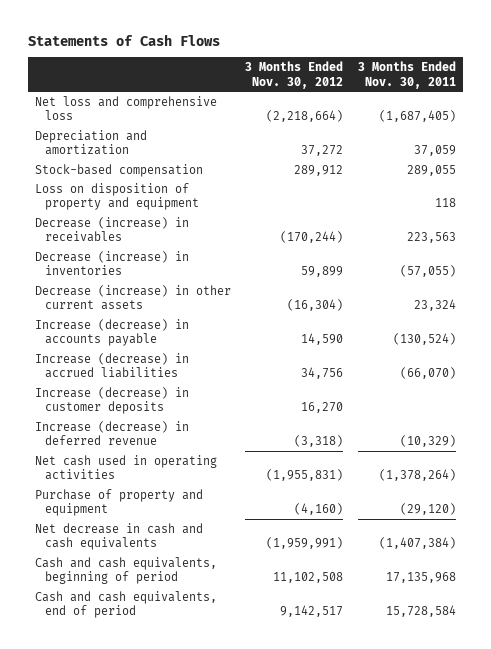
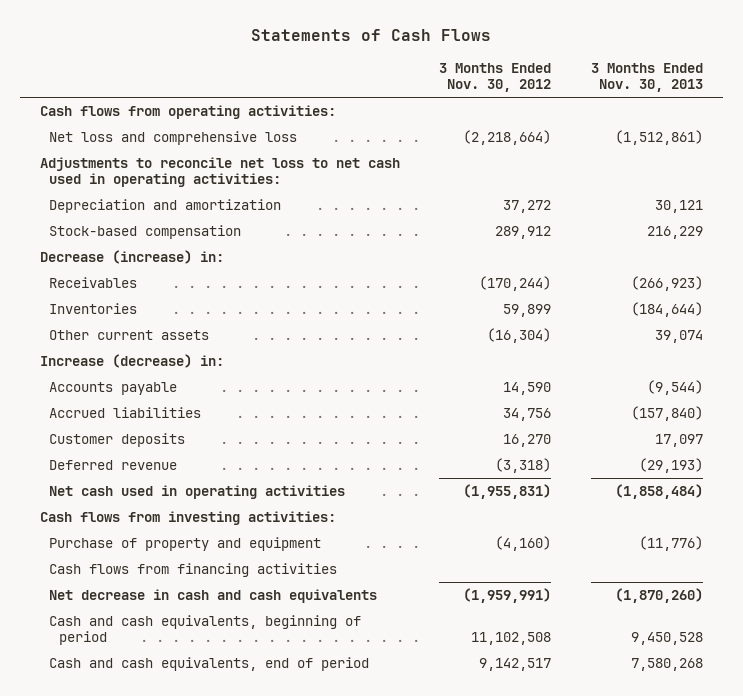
[357,60,456,89] 3 Months Ended Nov. 30, 2011 -> none
none -> [590,63,703,92] 3 Months Ended Nov. 30, 2013
none -> [39,105,336,120] Cash flows from operating activities:
none -> [39,157,400,187] Adjustments to reconcile net loss to net cash used in operating activities:
[34,182,200,211] Loss on disposition of property and equipment -> none
none -> [39,250,224,265] Decrease (increase) in:
[34,216,189,243] Decrease (increase) in receivables -> [49,277,138,289] Receivables
[34,250,189,276] Decrease (increase) in inventories -> [49,303,138,315] Inventories
[34,284,231,311] Decrease (increase) in other current assets -> [49,330,210,341] Other current assets
none -> [39,354,224,369] Increase (decrease) in:
[34,318,189,347] Increase (decrease) in accounts payable -> [49,382,178,396] Accounts payable
[34,352,189,379] Increase (decrease) in accrued liabilities -> [49,407,202,419] Accrued liabilities
[34,386,189,415] Increase (decrease) in customer deposits -> [49,433,186,448] Customer deposits
[34,420,189,446] Increase (decrease) in deferred revenue -> [49,460,178,471] Deferred revenue
none -> [39,511,336,526] Cash flows from investing activities:
none -> [49,563,338,578] Cash flows from financing activities

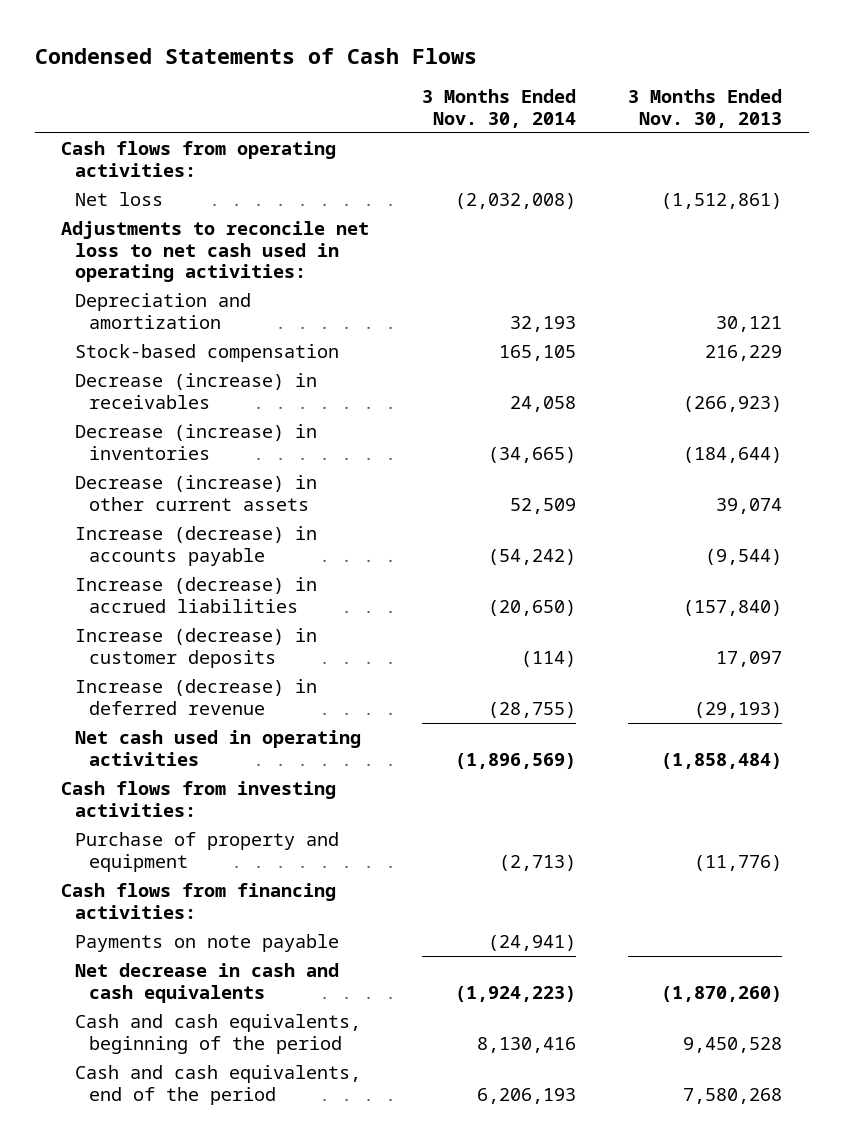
[251,29,492,42] Statements of Cash Flows -> [34,47,477,64] Condensed Statements of Cash Flows
[439,63,552,92] 3 Months Ended Nov. 30, 2012 -> none
none -> [421,89,576,128] 3 Months Ended Nov. 30, 2014
[49,131,298,146] Net loss and comprehensive loss -> [75,192,164,207] Net loss
[39,250,224,265] Decrease (increase) in: -> none
[39,354,224,369] Increase (decrease) in: -> none
[49,277,138,289] Receivables -> [75,373,318,409] Decrease (increase) in receivables
[49,303,138,315] Inventories -> [75,424,318,460] Decrease (increase) in inventories
[49,330,210,341] Other current assets -> [75,475,318,511] Decrease (increase) in other current assets
[49,382,178,396] Accounts payable -> [75,526,318,566] Increase (decrease) in accounts payable
[49,407,202,419] Accrued liabilities -> [75,577,318,613] Increase (decrease) in accrued liabilities
[49,433,186,448] Customer deposits -> [75,628,318,668] Increase (decrease) in customer deposits
[49,460,178,471] Deferred revenue -> [75,679,318,715] Increase (decrease) in deferred revenue
[49,563,338,578] Cash flows from financing activities -> [61,883,337,919] Cash flows from financing activities:
none -> [75,934,340,953] Payments on note payable
[49,615,362,645] Cash and cash equivalents, beginning of period -> [75,1014,362,1054] Cash and cash equivalents, beginning of the period
[49,657,370,672] Cash and cash equivalents, end of period -> [75,1065,362,1105] Cash and cash equivalents, end of the period

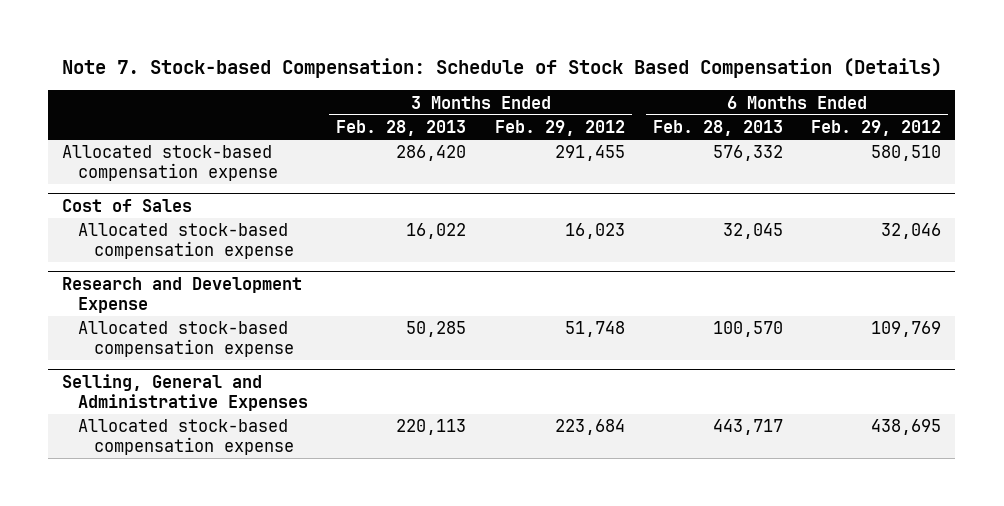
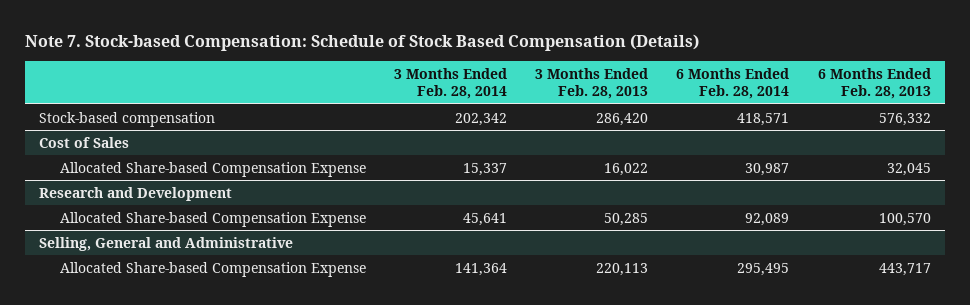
[494,119,625,136] Feb. 29, 2012 -> none
[811,119,942,136] Feb. 29, 2012 -> none
none -> [393,68,507,100] 3 Months Ended Feb. 28, 2014
none -> [676,68,790,100] 6 Months Ended Feb. 28, 2014
[62,145,279,182] Allocated stock-based compensation expense -> [39,111,216,127] Stock-based compensation
[78,223,294,260] Allocated stock-based compensation expense -> [59,161,366,177] Allocated Share-based Compensation Expense
[62,277,303,313] Research and Development Expense -> [39,186,233,201] Research and Development
[78,321,294,358] Allocated stock-based compensation expense -> [59,211,366,227] Allocated Share-based Compensation Expense
[62,374,309,411] Selling, General and Administrative Expenses -> [39,236,294,251] Selling, General and Administrative
[78,419,294,456] Allocated stock-based compensation expense -> [59,261,366,277] Allocated Share-based Compensation Expense

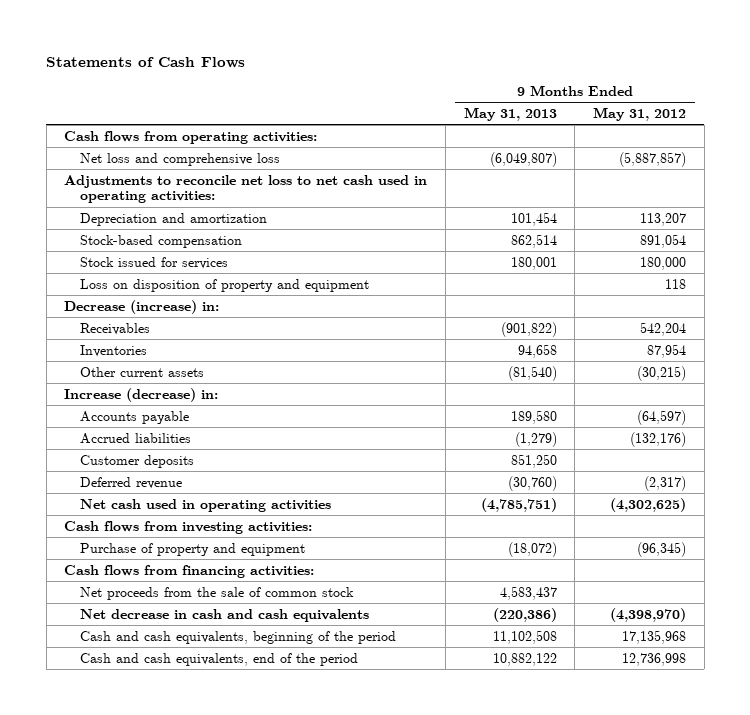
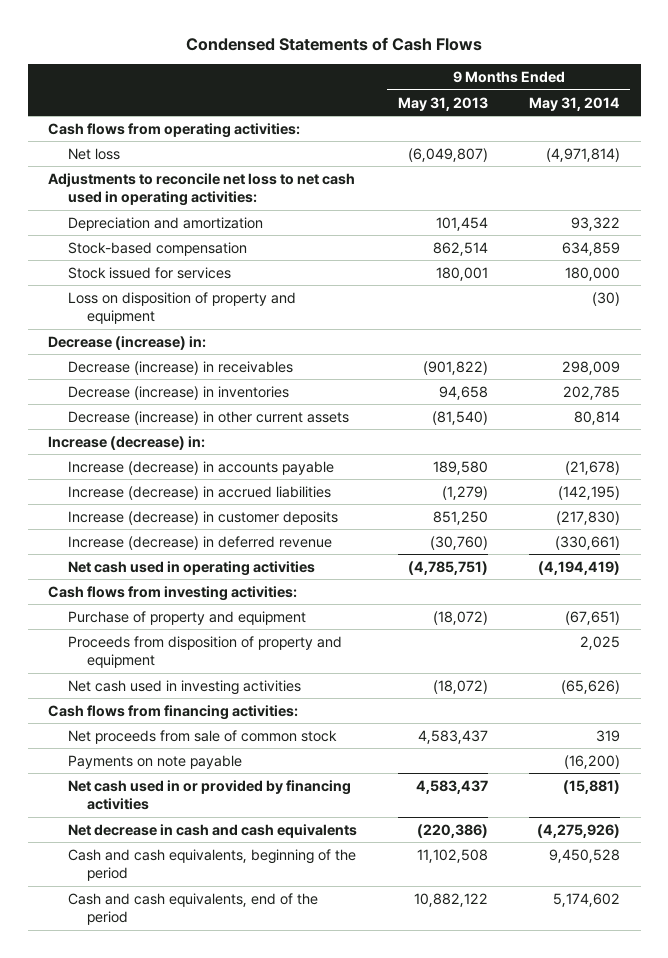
[46,56,246,68] Statements of Cash Flows -> [186,36,483,51] Condensed Statements of Cash Flows
[593,106,687,121] May 31, 2012 -> none
none -> [528,96,620,111] May 31, 2014
[79,152,280,166] Net loss and comprehensive loss -> [67,147,120,160] Net loss
[79,322,150,335] Receivables -> [67,360,293,375] Decrease (increase) in receivables
[79,344,147,357] Inventories -> [67,385,289,400] Decrease (increase) in inventories
[79,366,204,377] Other current assets -> [67,410,349,425] Decrease (increase) in other current assets
[79,410,189,424] Accounts payable -> [67,460,334,475] Increase (decrease) in accounts payable
[79,432,191,444] Accrued liabilities -> [67,485,331,500] Increase (decrease) in accrued liabilities
[79,454,194,468] Customer deposits -> [67,510,338,525] Increase (decrease) in customer deposits
[79,476,182,489] Deferred revenue -> [67,535,332,550] Increase (decrease) in deferred revenue
none -> [67,635,342,669] Proceeds from disposition of property and equipment
none -> [67,679,301,695] Net cash used in investing activities
[79,586,354,600] Net proceeds from the sale of common stock -> [67,729,337,744] Net proceeds from sale of common stock
none -> [67,754,242,769] Payments on note payable
none -> [67,779,351,811] Net cash used in or provided by financing activities

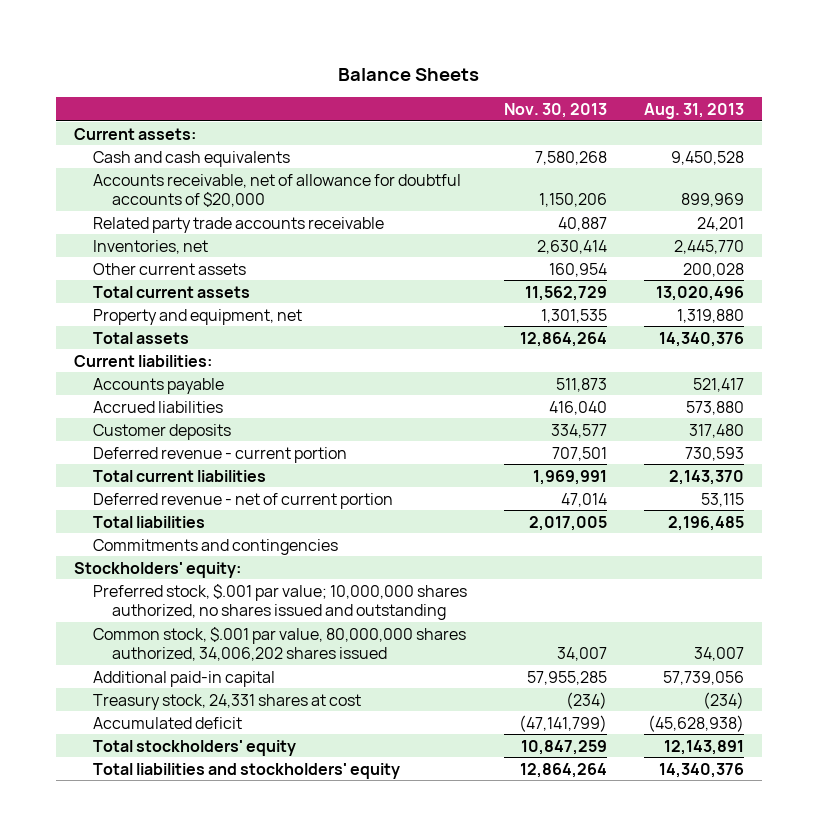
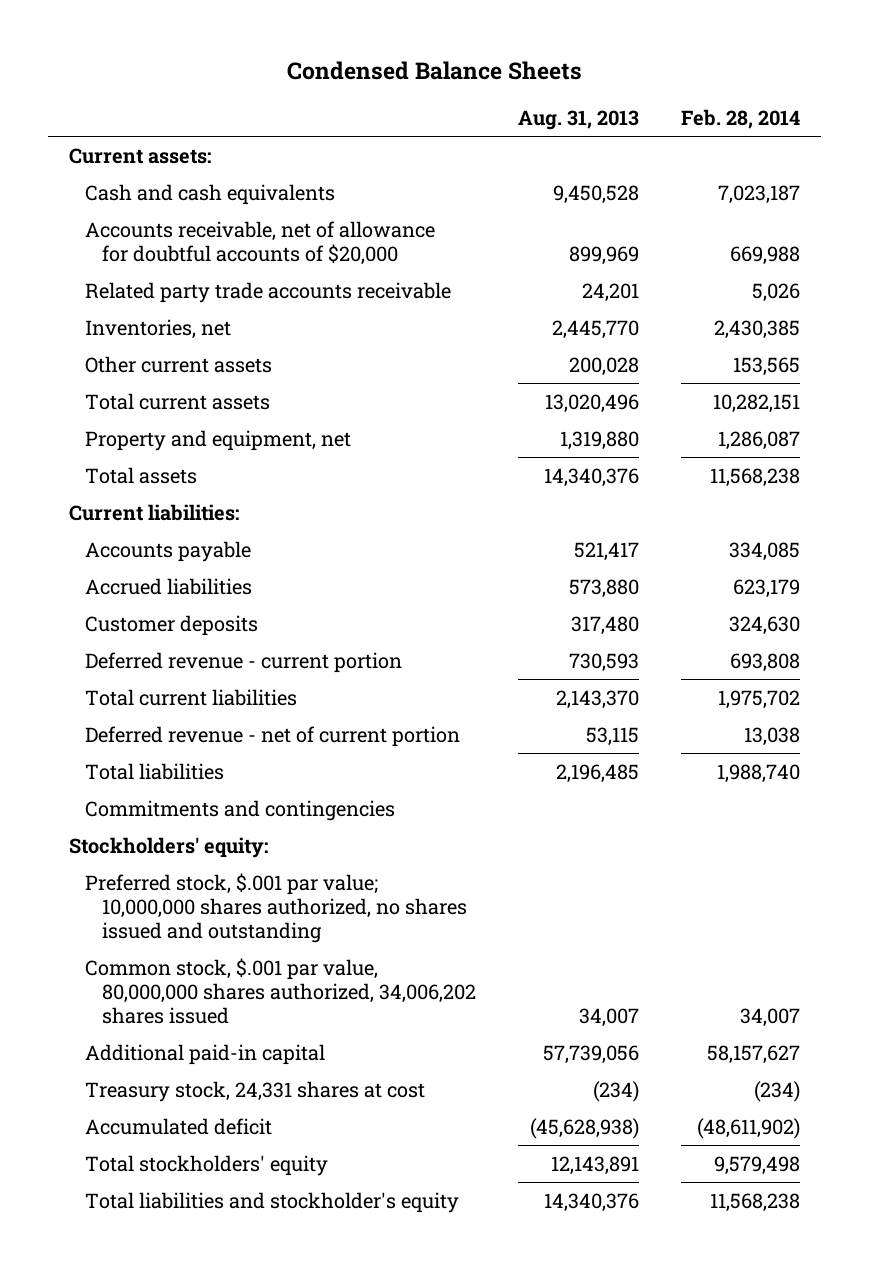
[338,68,480,82] Balance Sheets -> [286,61,582,81] Condensed Balance Sheets
[504,102,608,118] Nov. 30, 2013 -> none
none -> [681,108,801,129] Feb. 28, 2014
[93,762,401,779] Total liabilities and stockholders' equity -> [85,1191,460,1213] Total liabilities and stockholder's equity

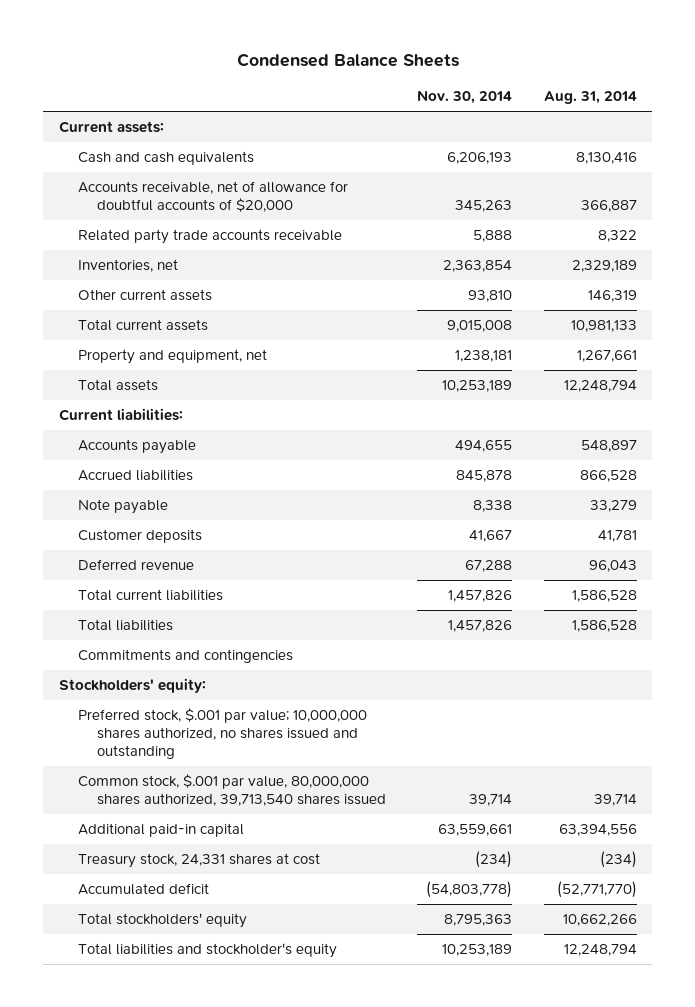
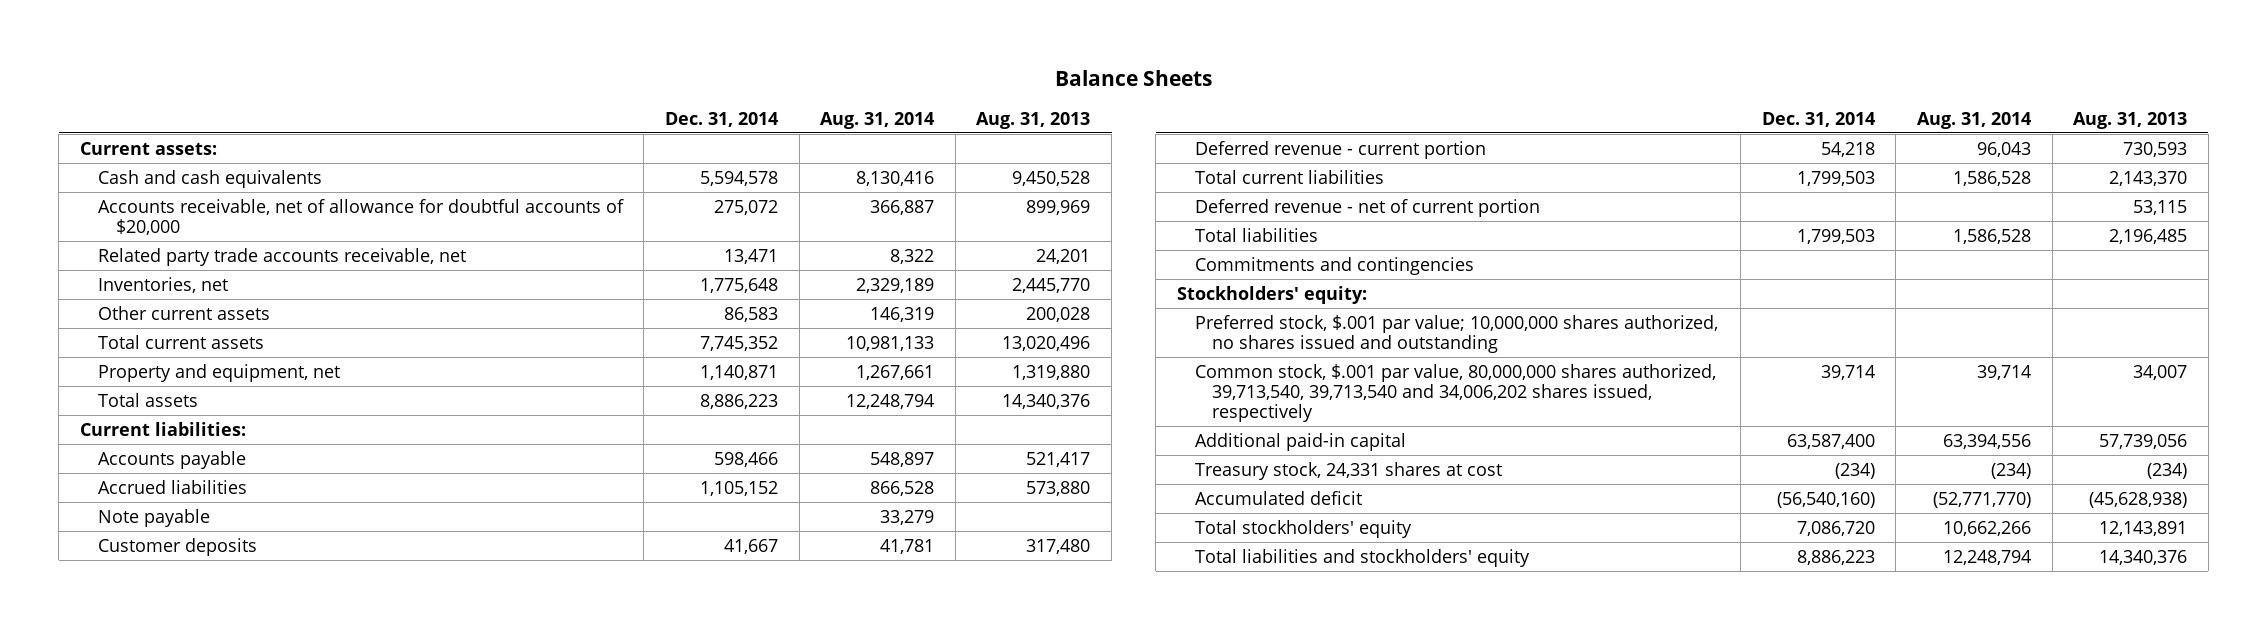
[236,53,459,68] Condensed Balance Sheets -> [1054,70,1212,87] Balance Sheets
[417,91,513,105] Nov. 30, 2014 -> none
none -> [665,111,779,127] Dec. 31, 2014
none -> [976,111,1091,129] Aug. 31, 2013
[77,229,342,245] Related party trade accounts receivable -> [97,247,466,266] Related party trade accounts receivable, net
[77,559,194,571] Deferred revenue -> [1194,140,1486,159] Deferred revenue - current portion
none -> [1194,198,1540,217] Deferred revenue - net of current portion
[77,774,386,806] Common stock, $.001 par value, 80,000,000 shares authorized, 39,713,540 shares issued -> [1194,363,1716,423] Common stock, $.001 par value, 80,000,000 shares authorized, 39,713,540, 39,713,540 and 34,006,202 shares issued, respectively
[77,943,337,959] Total liabilities and stockholder's equity -> [1194,548,1530,567] Total liabilities and stockholders' equity

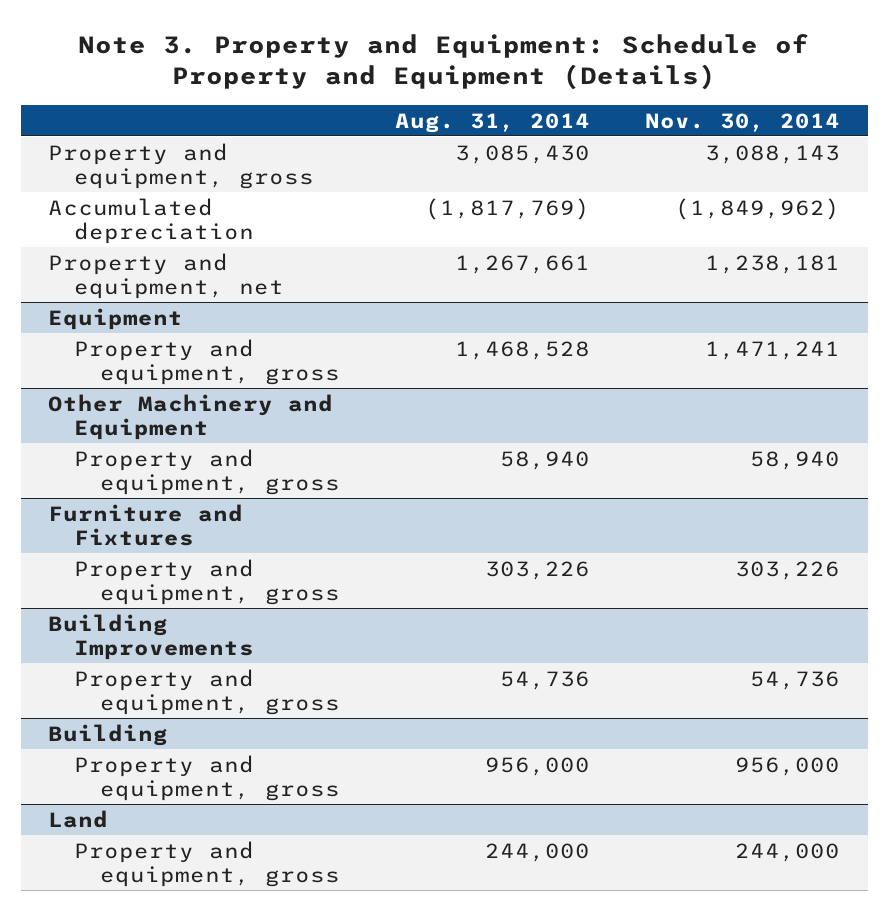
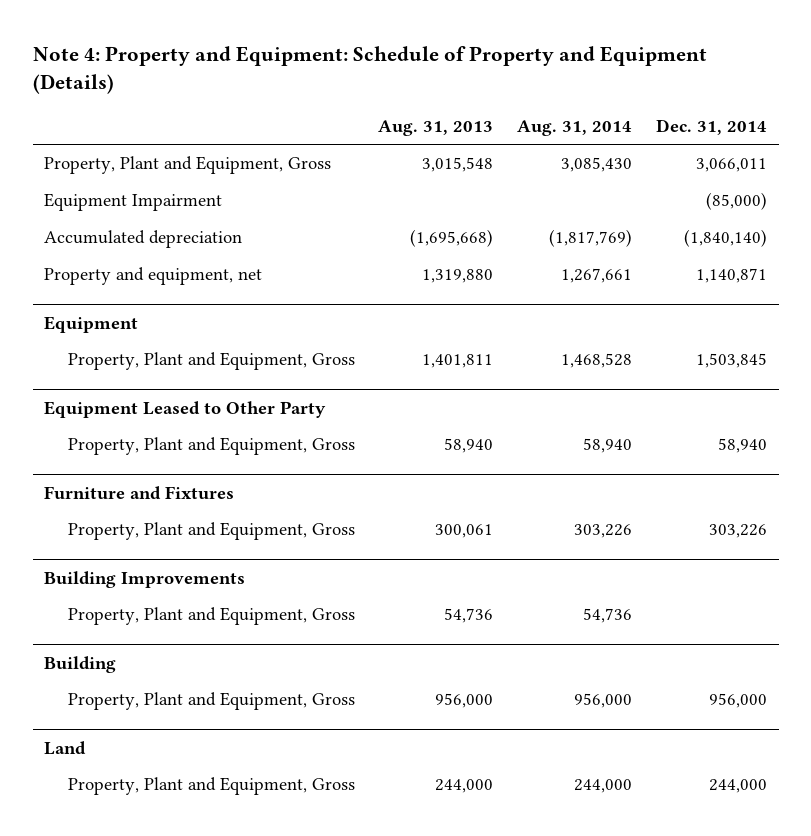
[78,33,810,91] Note 3. Property and Equipment: Schedule of Property and Equipment (Details) -> [32,45,707,95] Note 4: Property and Equipment: Schedule of Property and Equipment (Details)
[645,112,841,132] Nov. 30, 2014 -> none
none -> [378,119,494,136] Aug. 31, 2013
none -> [655,118,767,135] Dec. 31, 2014
[48,142,315,190] Property and equipment, gross -> [44,156,332,175] Property, Plant and Equipment, Gross
none -> [44,193,223,212] Equipment Impairment
[48,393,334,441] Other Machinery and Equipment -> none
[74,338,340,386] Property and equipment, gross -> [67,352,355,371] Property, Plant and Equipment, Gross
none -> [44,400,327,418] Equipment Leased to Other Party
[74,448,340,496] Property and equipment, gross -> [67,437,355,456] Property, Plant and Equipment, Gross
[74,558,340,606] Property and equipment, gross -> [67,522,355,541] Property, Plant and Equipment, Gross
[74,668,340,716] Property and equipment, gross -> [67,607,355,626] Property, Plant and Equipment, Gross
[74,754,340,802] Property and equipment, gross -> [67,692,355,711] Property, Plant and Equipment, Gross
[74,840,340,888] Property and equipment, gross -> [67,777,355,796] Property, Plant and Equipment, Gross

